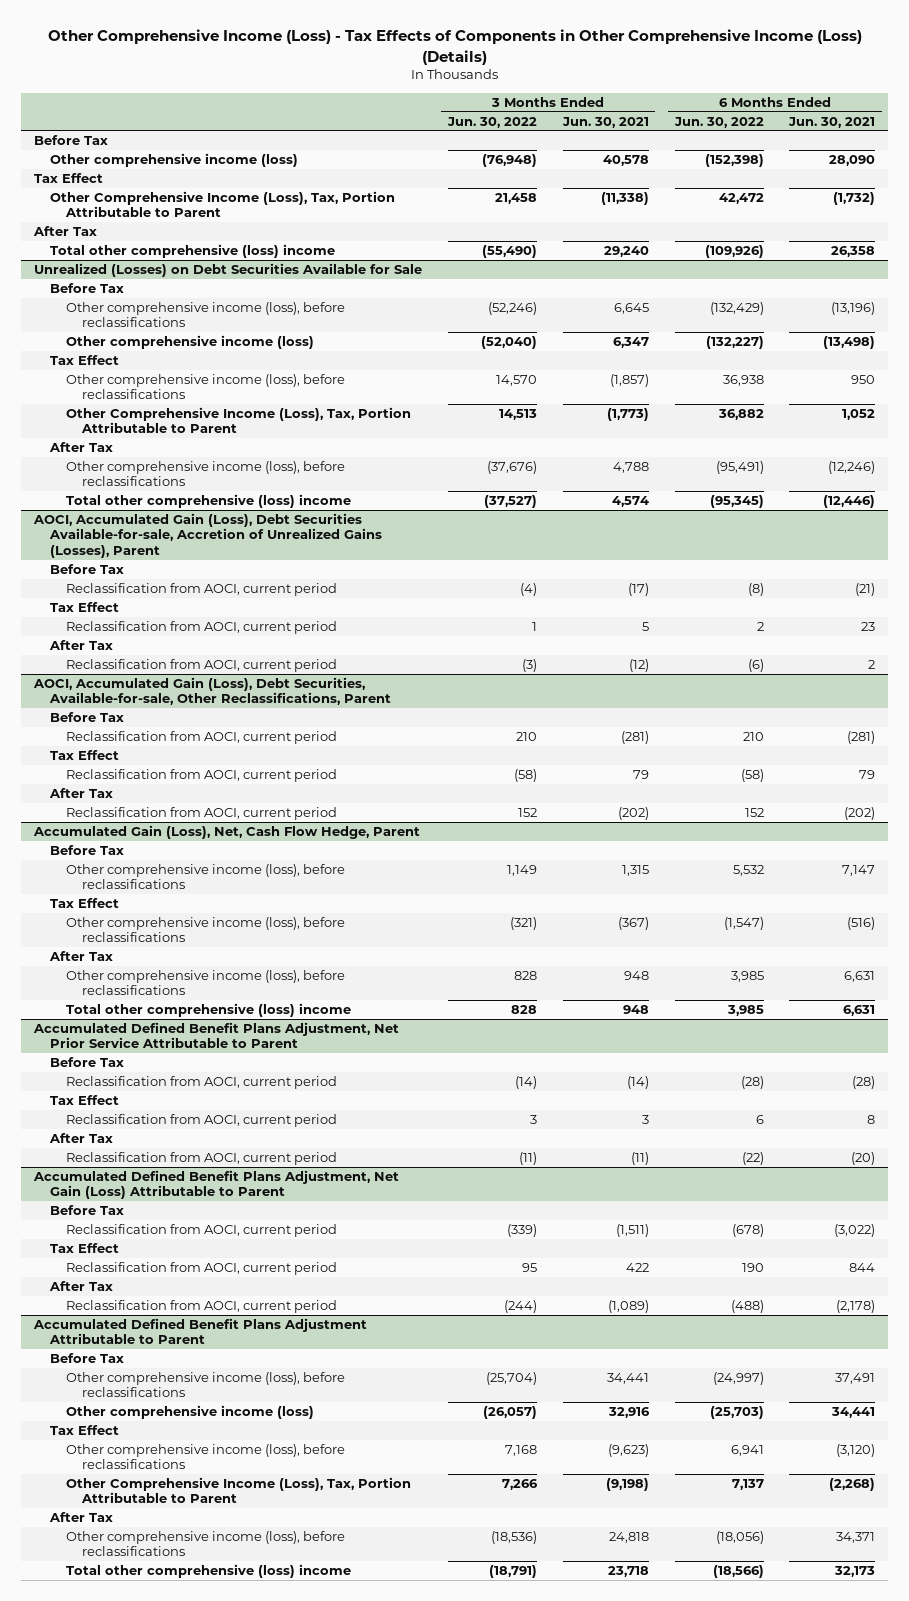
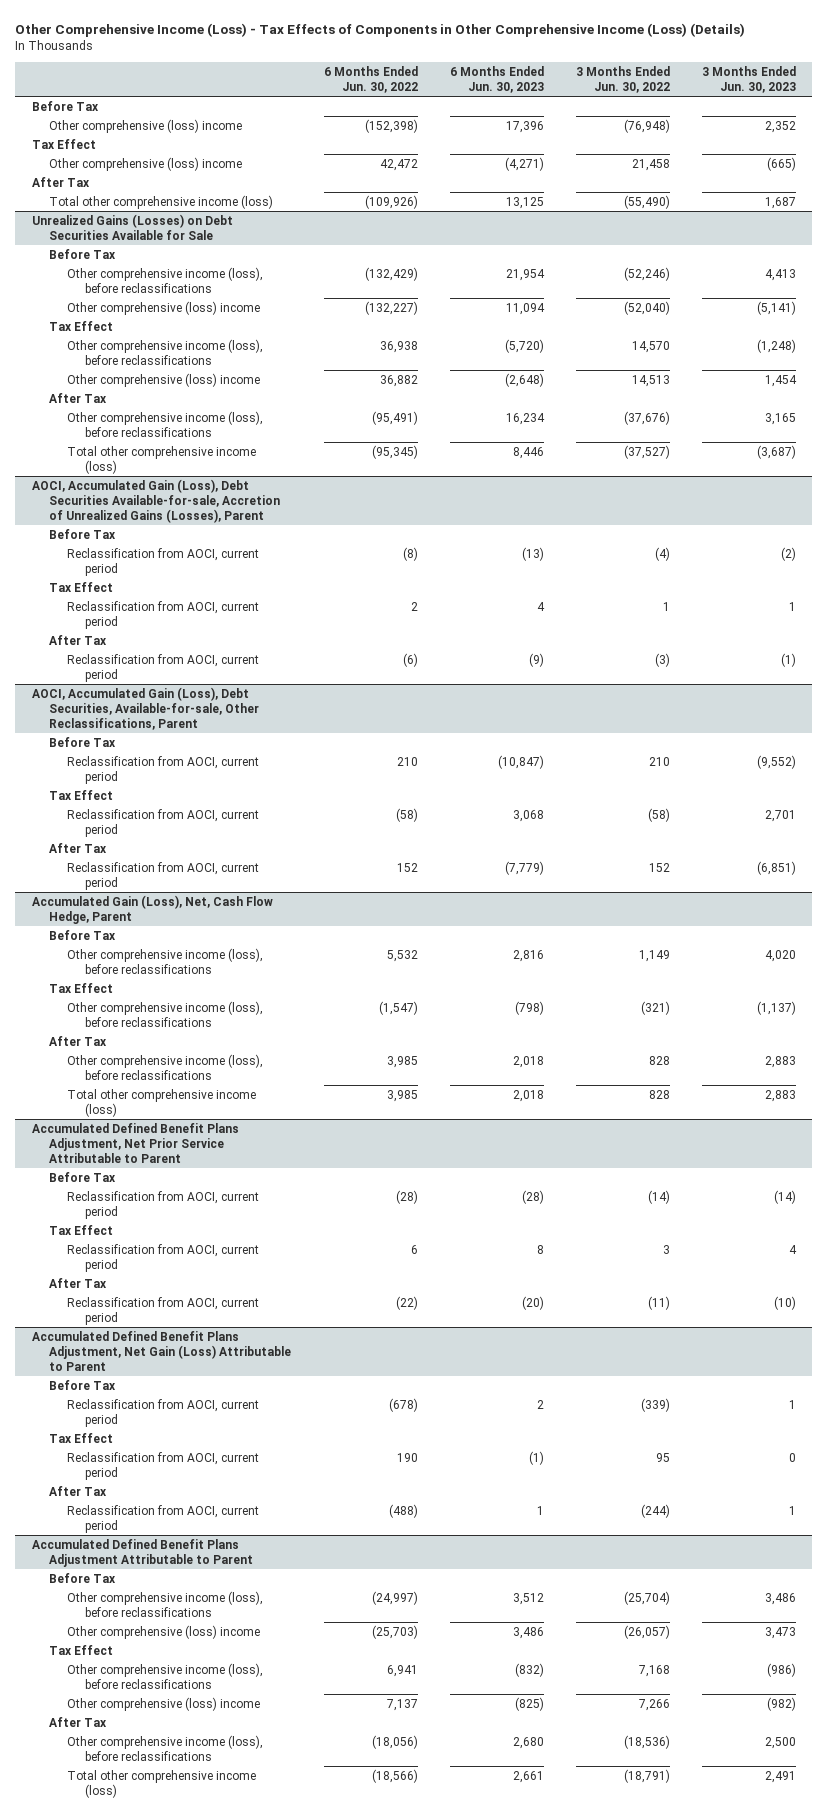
[561,116,649,128] Jun. 30, 2021 -> none
[788,116,876,128] Jun. 30, 2021 -> none
none -> [449,65,544,93] 6 Months Ended Jun. 30, 2023
none -> [702,65,797,93] 3 Months Ended Jun. 30, 2023
[49,153,298,168] Other comprehensive income (loss) -> [49,118,243,133] Other comprehensive (loss) income
[49,191,395,218] Other Comprehensive Income (Loss), Tax, Portion Attributable to Parent -> [49,156,243,171] Other comprehensive (loss) income
[49,244,335,259] Total other comprehensive (loss) income -> [49,194,274,209] Total other comprehensive income (loss)
[33,263,422,278] Unrealized (Losses) on Debt Securities Available for Sale -> [31,213,233,240] Unrealized Gains (Losses) on Debt Securities Available for Sale
[66,335,315,350] Other comprehensive income (loss) -> [67,300,261,315] Other comprehensive (loss) income
[66,407,412,434] Other Comprehensive Income (Loss), Tax, Portion Attributable to Parent -> [67,372,261,387] Other comprehensive (loss) income
[66,494,352,509] Total other comprehensive (loss) income -> [67,445,257,474] Total other comprehensive income (loss)
[66,1003,352,1018] Total other comprehensive (loss) income -> [67,1088,257,1117] Total other comprehensive income (loss)
[66,1405,315,1420] Other comprehensive income (loss) -> [67,1624,261,1639] Other comprehensive (loss) income
[66,1477,412,1504] Other Comprehensive Income (Loss), Tax, Portion Attributable to Parent -> [67,1696,261,1711] Other comprehensive (loss) income
[66,1564,352,1579] Total other comprehensive (loss) income -> [67,1769,257,1798] Total other comprehensive income (loss)

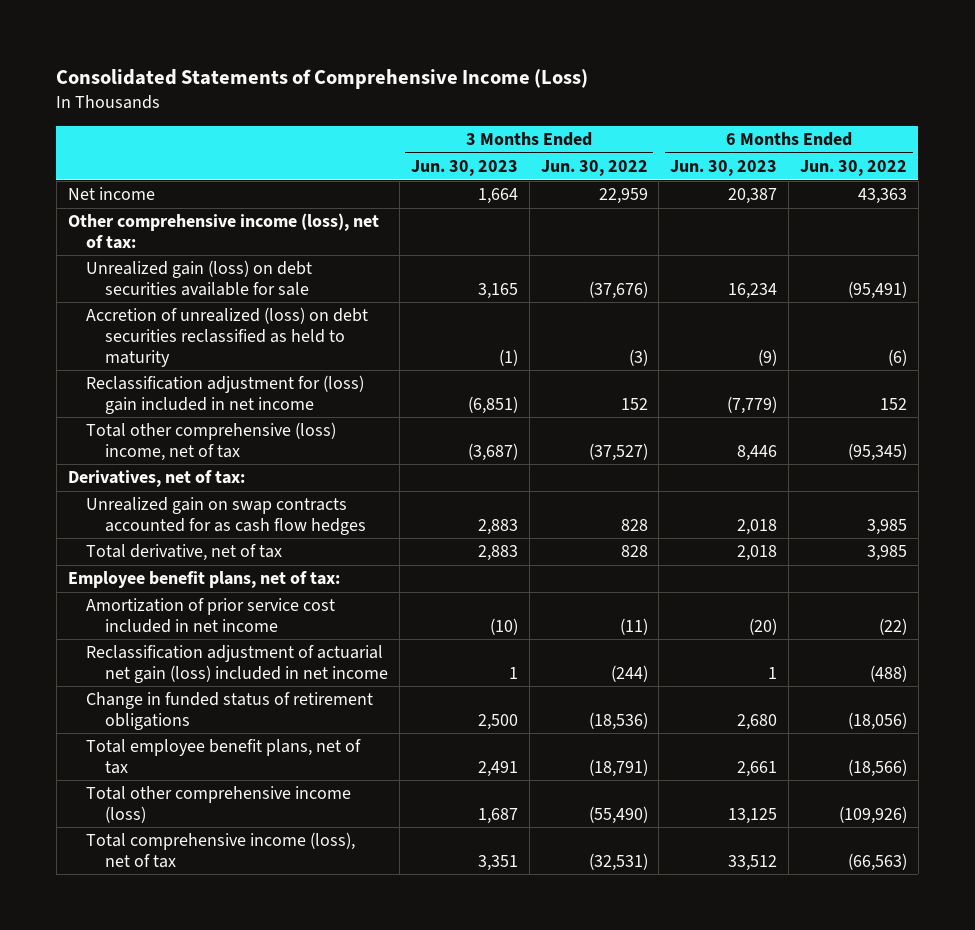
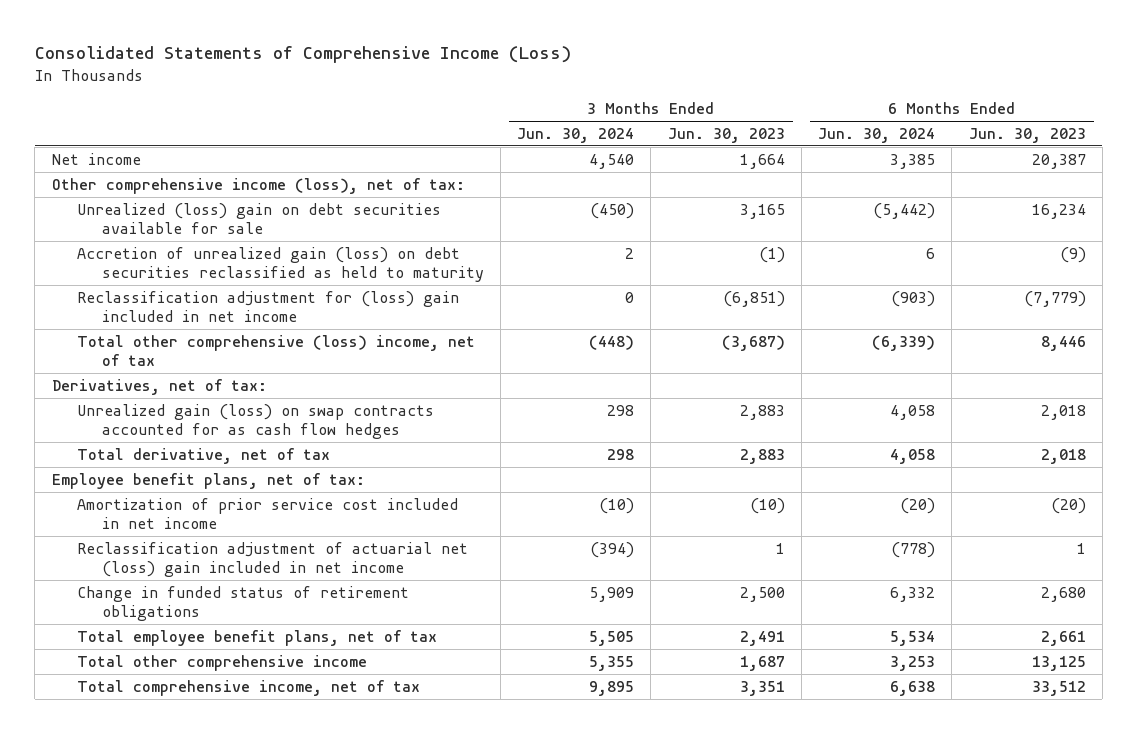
[540,160,648,177] Jun. 30, 2022 -> none
[800,160,908,177] Jun. 30, 2022 -> none
none -> [517,128,635,144] Jun. 30, 2024
none -> [818,128,936,144] Jun. 30, 2024
[86,260,313,296] Unrealized gain (loss) on debt securities available for sale -> [76,202,441,235] Unrealized (loss) gain on debt securities available for sale
[86,307,369,367] Accretion of unrealized (loss) on debt securities reclassified as held to maturity -> [76,246,484,283] Accretion of unrealized gain (loss) on debt securities reclassified as held to maturity
[86,497,366,535] Unrealized gain on swap contracts accounted for as cash flow hedges -> [76,403,434,440] Unrealized gain (loss) on swap contracts accounted for as cash flow hedges
[86,645,388,683] Reclassification adjustment of actuarial net gain (loss) included in net income -> [76,541,468,578] Reclassification adjustment of actuarial net (loss) gain included in net income
[86,786,352,823] Total other comprehensive income (loss) -> [76,654,367,671] Total other comprehensive income
[86,832,356,868] Total comprehensive income (loss), net of tax -> [76,679,420,696] Total comprehensive income, net of tax

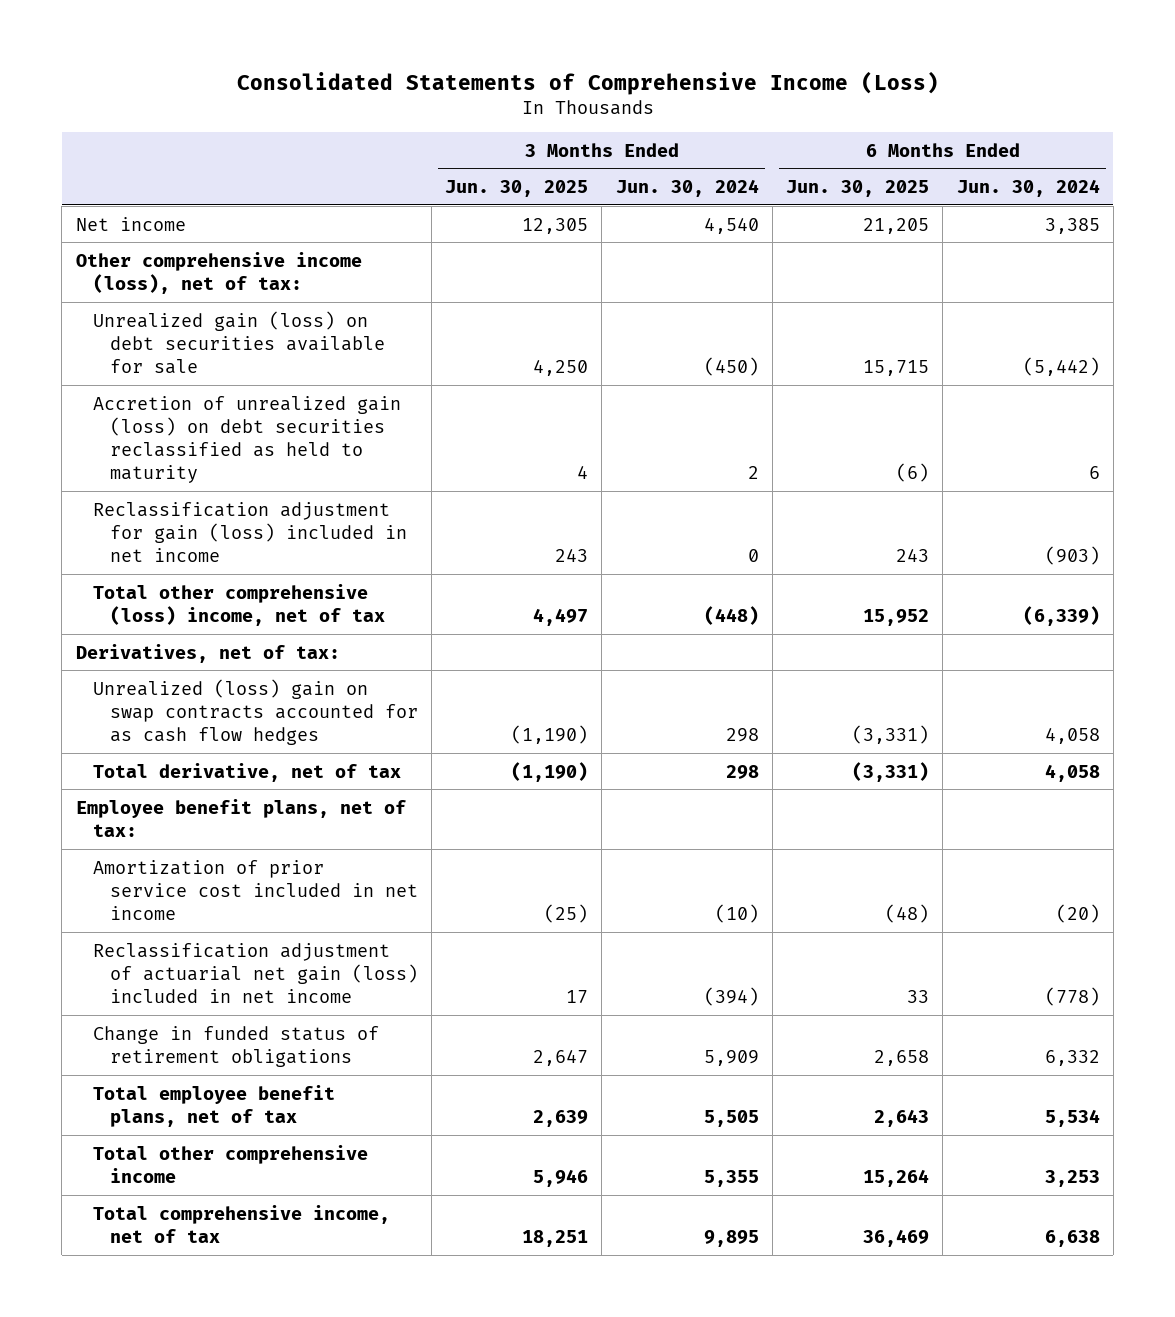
[667,128,785,144] Jun. 30, 2023 -> none
[968,128,1086,144] Jun. 30, 2023 -> none
none -> [445,180,589,198] Jun. 30, 2025
none -> [786,180,930,198] Jun. 30, 2025
[76,202,441,235] Unrealized (loss) gain on debt securities available for sale -> [92,310,385,374] Unrealized gain (loss) on debt securities available for sale
[76,290,459,323] Reclassification adjustment for (loss) gain included in net income -> [92,501,407,562] Reclassification adjustment for gain (loss) included in net income
[76,403,434,440] Unrealized gain (loss) on swap contracts accounted for as cash flow hedges -> [92,678,418,745] Unrealized (loss) gain on swap contracts accounted for as cash flow hedges
[76,541,468,578] Reclassification adjustment of actuarial net (loss) gain included in net income -> [92,942,418,1003] Reclassification adjustment of actuarial net gain (loss) included in net income

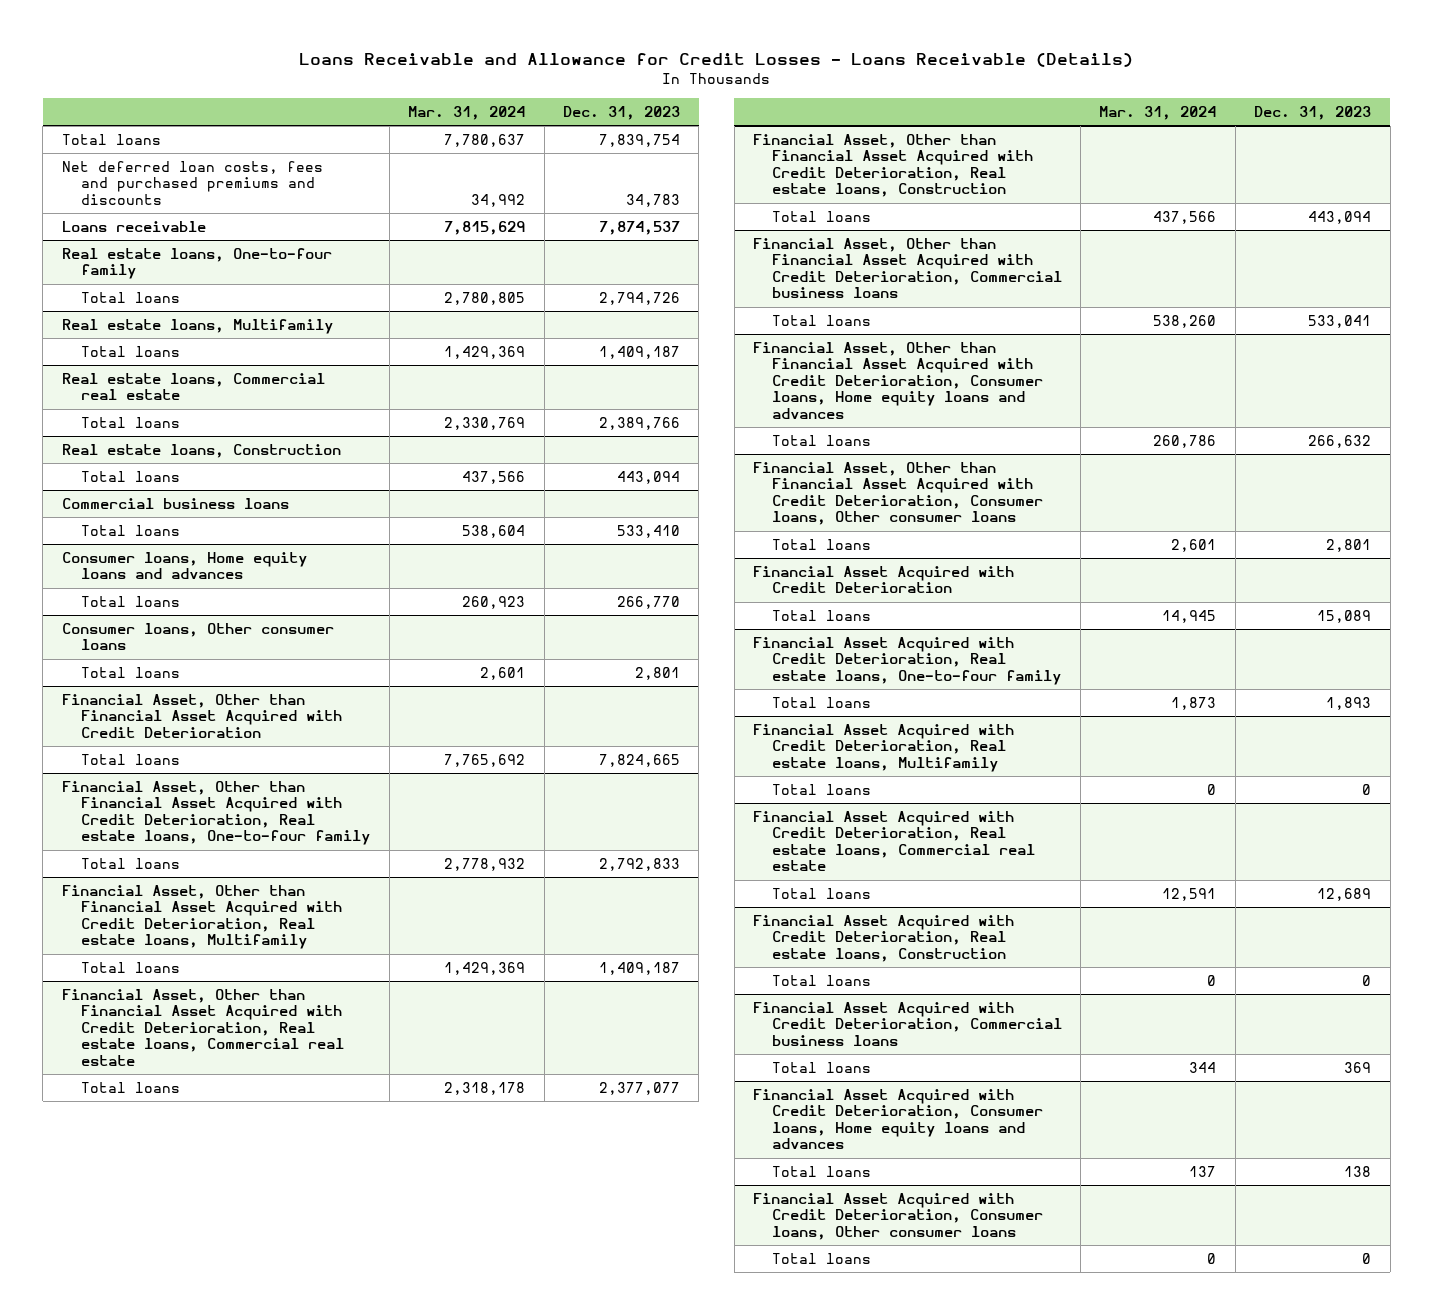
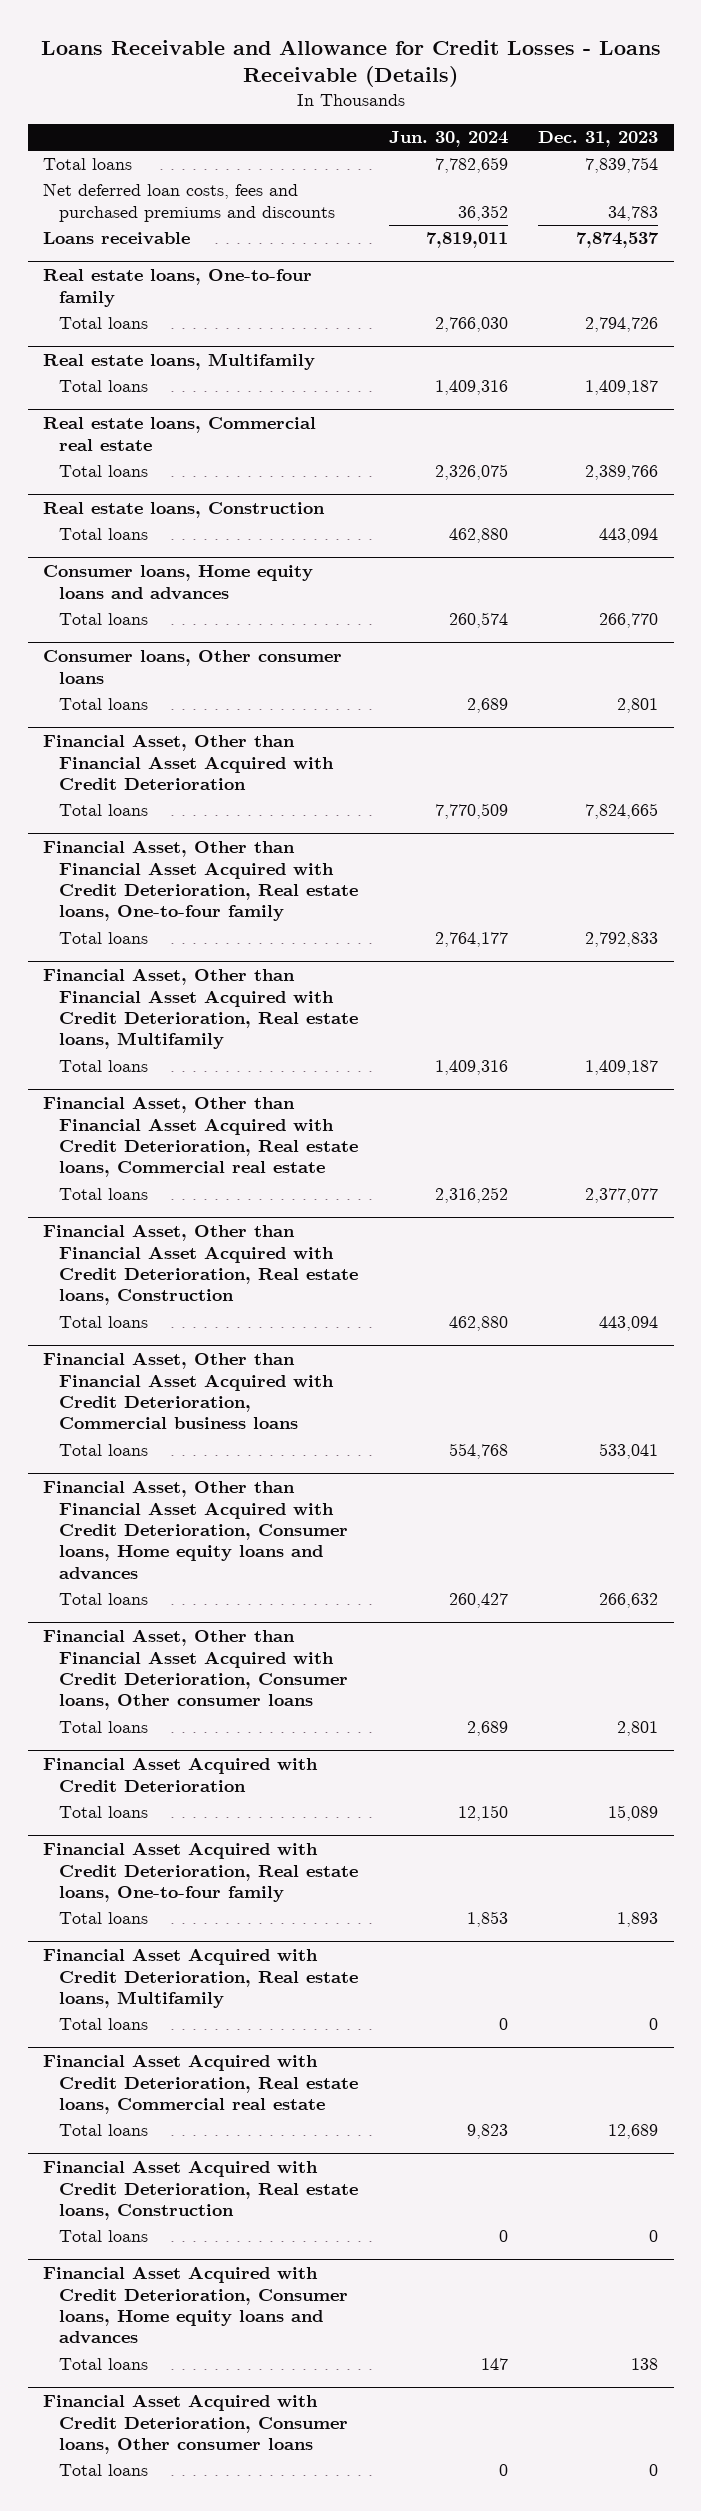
[408,105,526,120] Mar. 31, 2024 -> none
none -> [388,131,508,148] Jun. 30, 2024
[61,498,289,510] Commercial business loans -> none
[80,525,180,537] Total loans -> none
[752,1002,1062,1046] Financial Asset Acquired with Credit Deterioration, Commercial business loans -> none
[771,1062,871,1074] Total loans -> none

